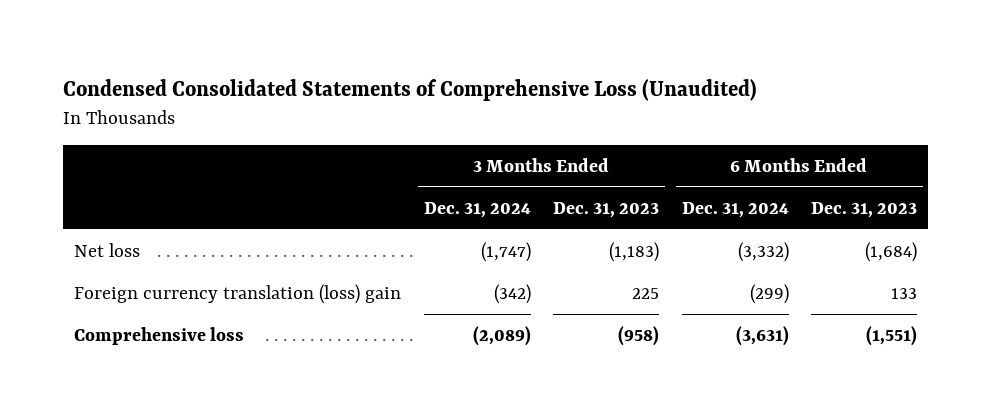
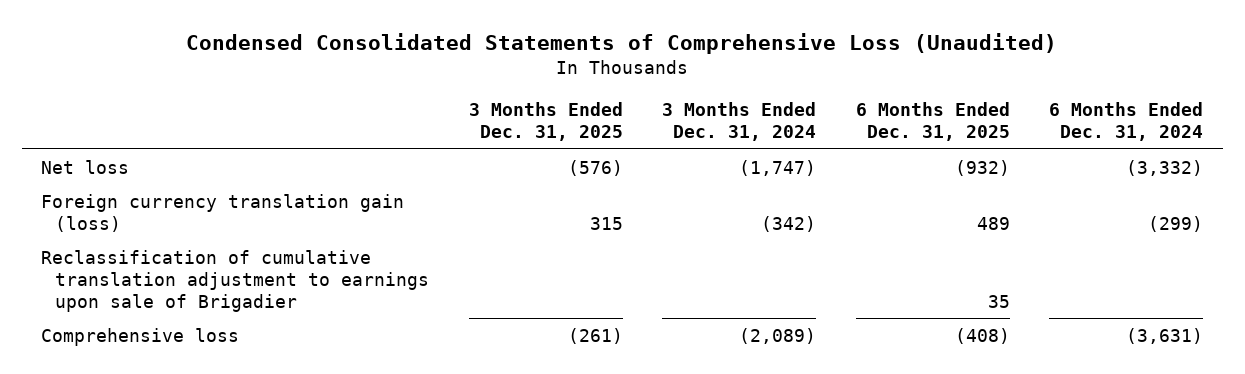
[553,201,660,218] Dec. 31, 2023 -> none
[810,201,917,218] Dec. 31, 2023 -> none
none -> [468,102,623,142] 3 Months Ended Dec. 31, 2025
none -> [855,102,1010,142] 6 Months Ended Dec. 31, 2025
[74,283,402,304] Foreign currency translation (loss) gain -> [41,193,405,232] Foreign currency translation gain (loss)
none -> [41,249,429,312] Reclassification of cumulative translation adjustment to earnings upon sale of Brigadier

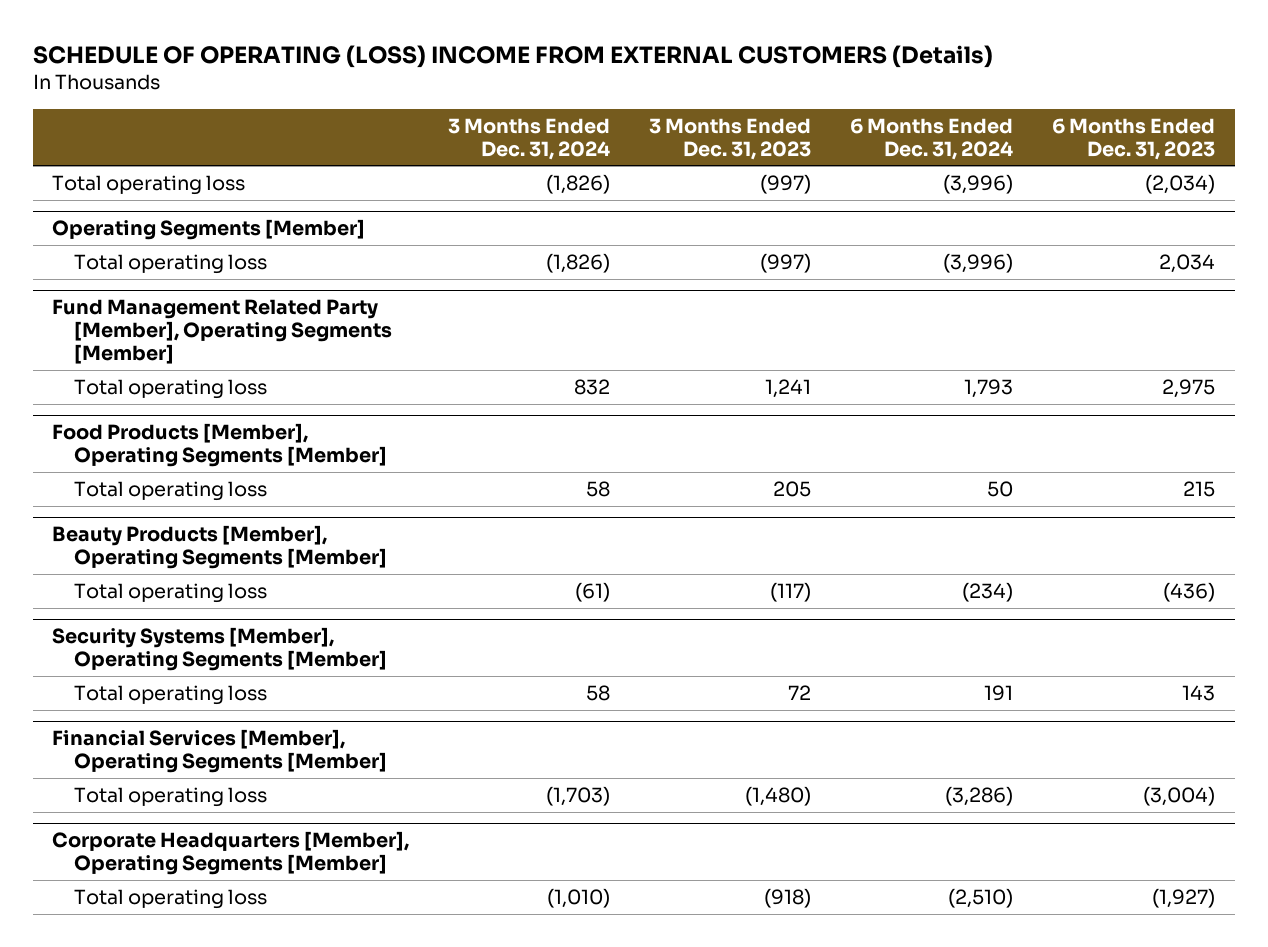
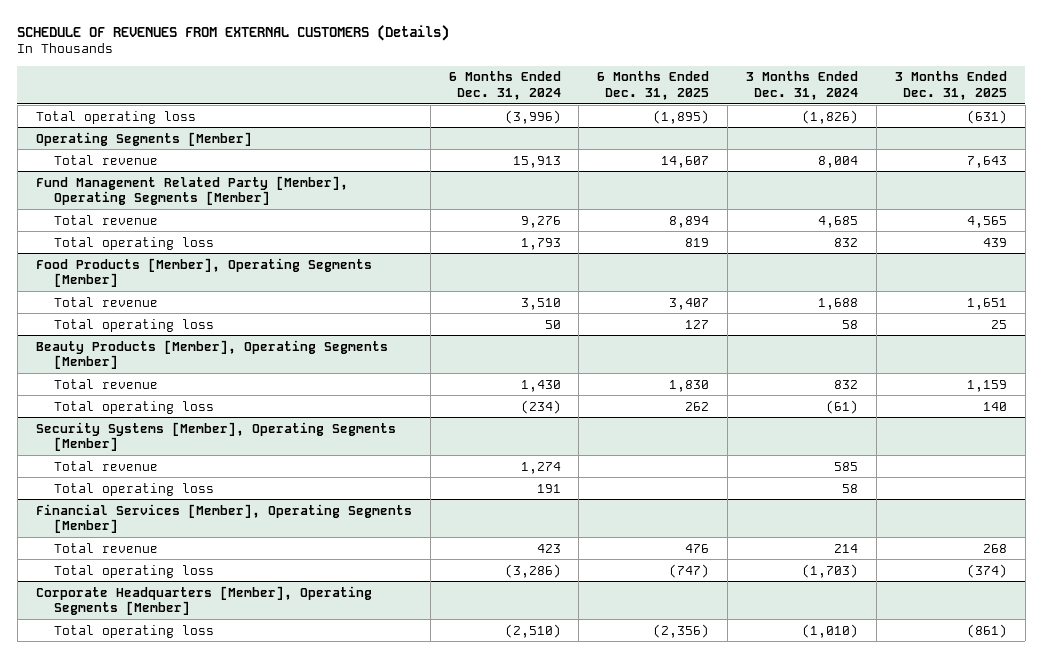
[32,45,993,69] SCHEDULE OF OPERATING (LOSS) INCOME FROM EXTERNAL CUSTOMERS (Details) -> [17,24,450,41] SCHEDULE OF REVENUES FROM EXTERNAL CUSTOMERS (Details)
[649,117,812,160] 3 Months Ended Dec. 31, 2023 -> none
[1052,117,1216,160] 6 Months Ended Dec. 31, 2023 -> none
none -> [597,71,710,100] 6 Months Ended Dec. 31, 2025
none -> [894,71,1007,100] 3 Months Ended Dec. 31, 2025
[74,253,268,274] Total operating loss -> none
none -> [53,154,158,165] Total revenue
none -> [53,214,158,225] Total revenue
none -> [53,296,158,307] Total revenue
none -> [53,378,158,389] Total revenue
none -> [53,460,158,471] Total revenue
none -> [53,542,158,553] Total revenue

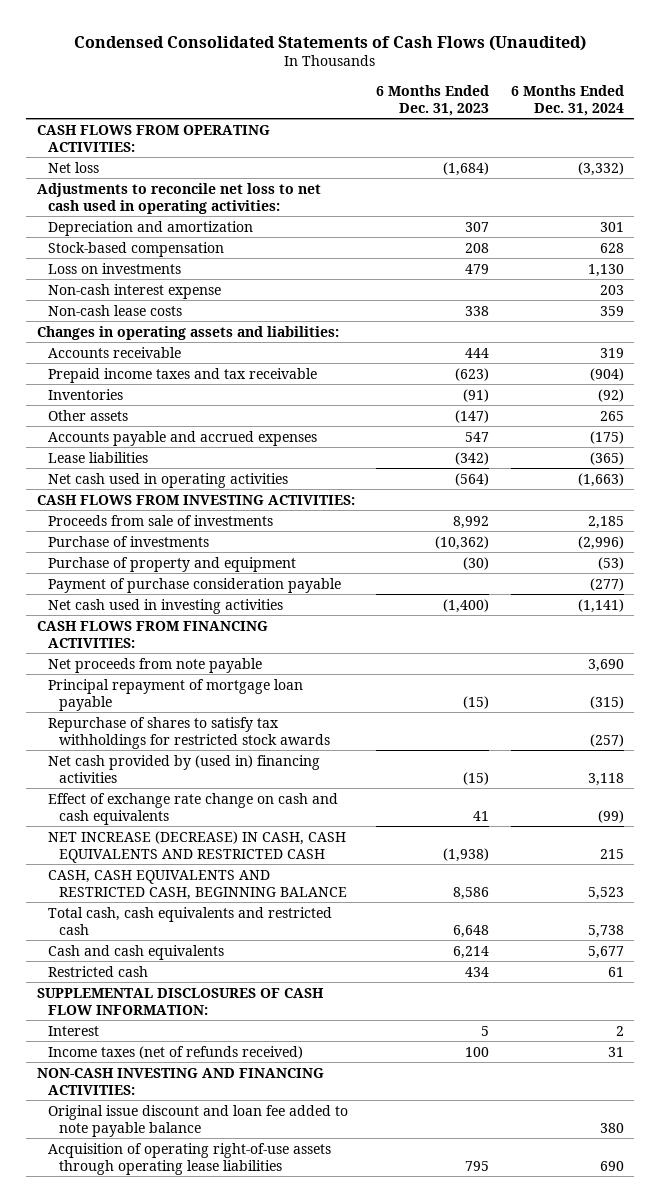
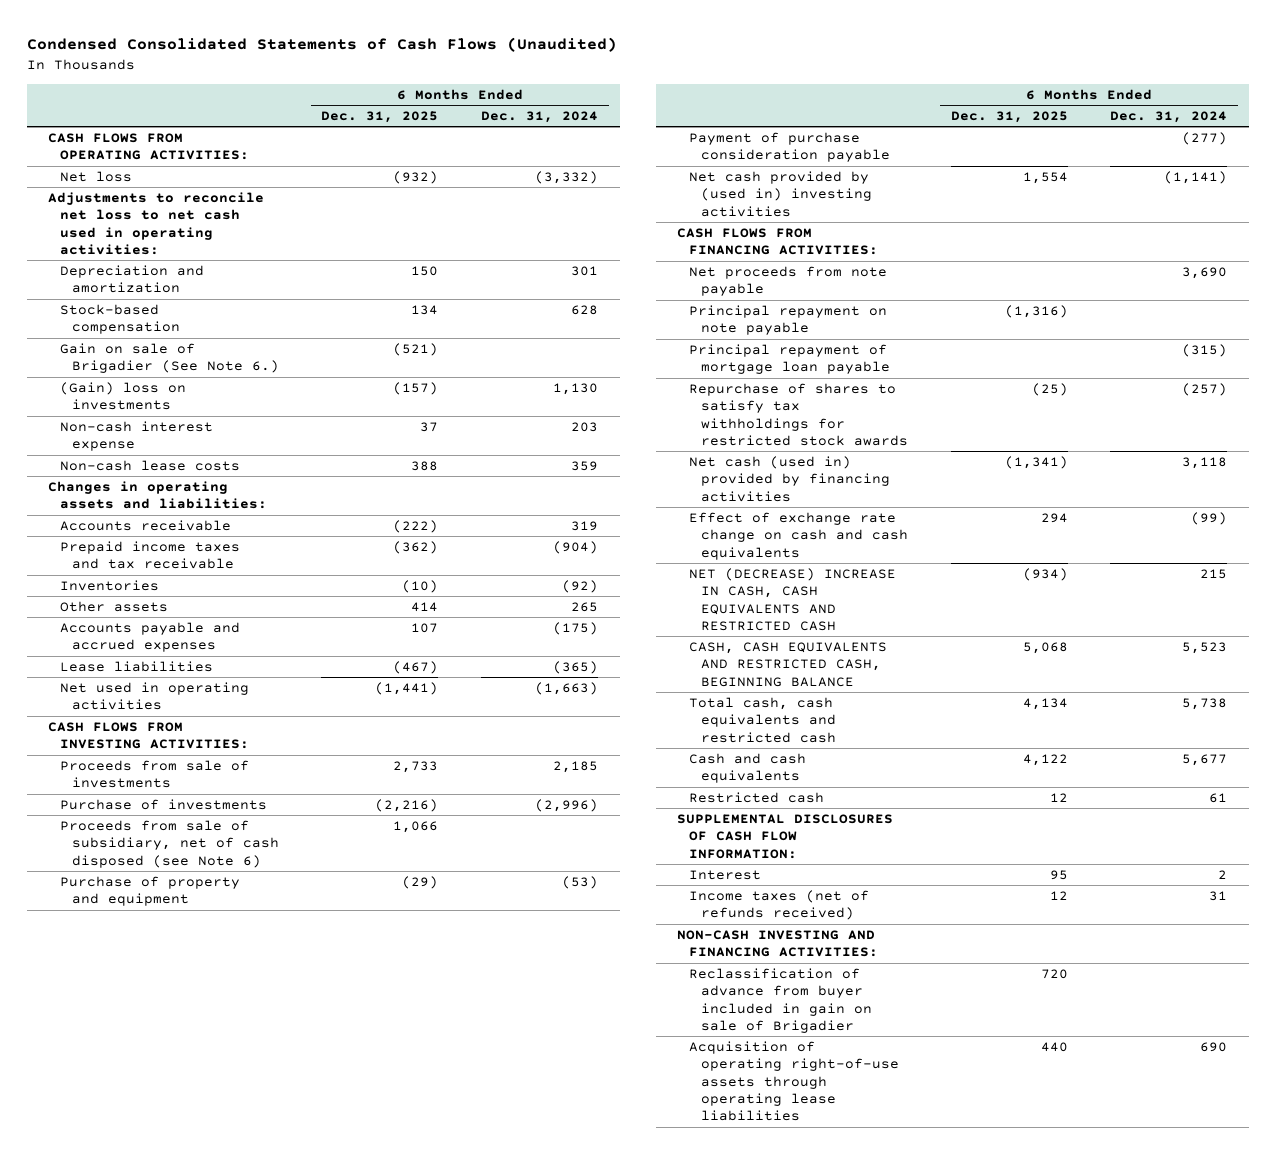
[376,84,490,116] 6 Months Ended Dec. 31, 2023 -> none
none -> [321,111,439,124] Dec. 31, 2025
none -> [59,343,279,374] Gain on sale of Brigadier (See Note 6.)
[48,262,182,274] Loss on investments -> [59,382,186,411] (Gain) loss on investments
[48,472,289,488] Net cash used in operating activities -> [59,682,249,711] Net used in operating activities
none -> [59,820,279,868] Proceeds from sale of subsidiary, net of cash disposed (see Note 6)
[48,598,284,614] Net cash used in investing activities -> [689,171,872,217] Net cash provided by (used in) investing activities
none -> [689,305,888,336] Principal repayment on note payable
[48,754,321,783] Net cash provided by (used in) financing activities -> [689,456,890,502] Net cash (used in) provided by financing activities
[48,830,347,863] NET INCREASE (DECREASE) IN CASH, CASH EQUIVALENTS AND RESTRICTED CASH -> [689,568,897,631] NET (DECREASE) INCREASE IN CASH, CASH EQUIVALENTS AND RESTRICTED CASH
[48,1104,349,1137] Original issue discount and loan fee added to note payable balance -> none
none -> [689,968,872,1033] Reclassification of advance from buyer included in gain on sale of Brigadier

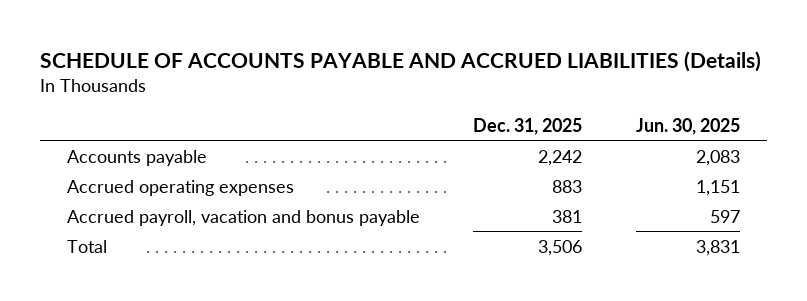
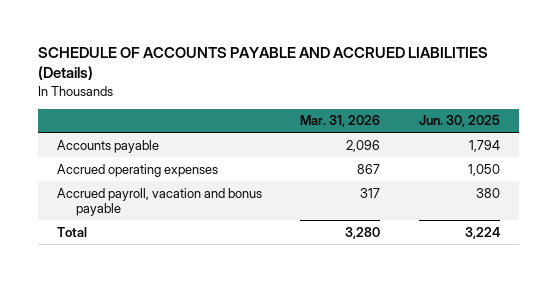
[473,117,583,135] Dec. 31, 2025 -> none
none -> [300,115,381,128] Mar. 31, 2026
[695,149,740,166] 2,083 -> [468,139,500,152] 1,794
[695,179,740,196] 1,151 -> [467,163,500,176] 1,050
[709,209,740,223] 597 -> [475,187,500,198] 380
[695,239,740,256] 3,831 -> [464,226,500,239] 3,224

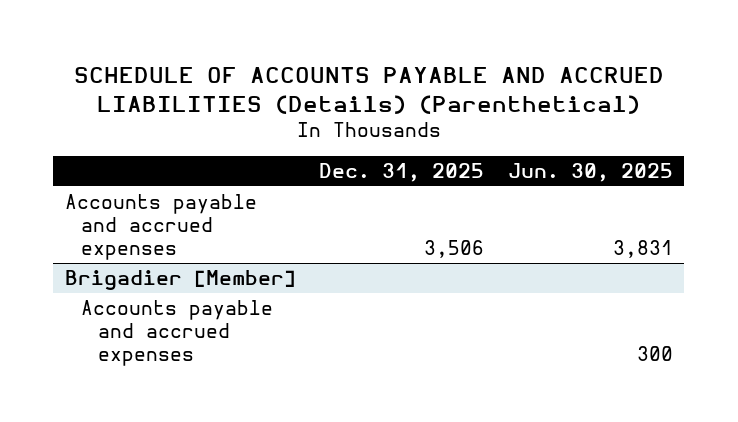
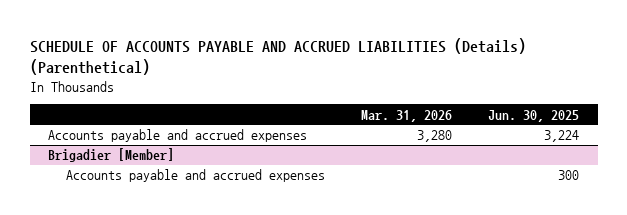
[319,163,485,183] Dec. 31, 2025 -> none
none -> [361,109,453,122] Mar. 31, 2026
[612,240,673,259] 3,831 -> [544,130,580,143] 3,224

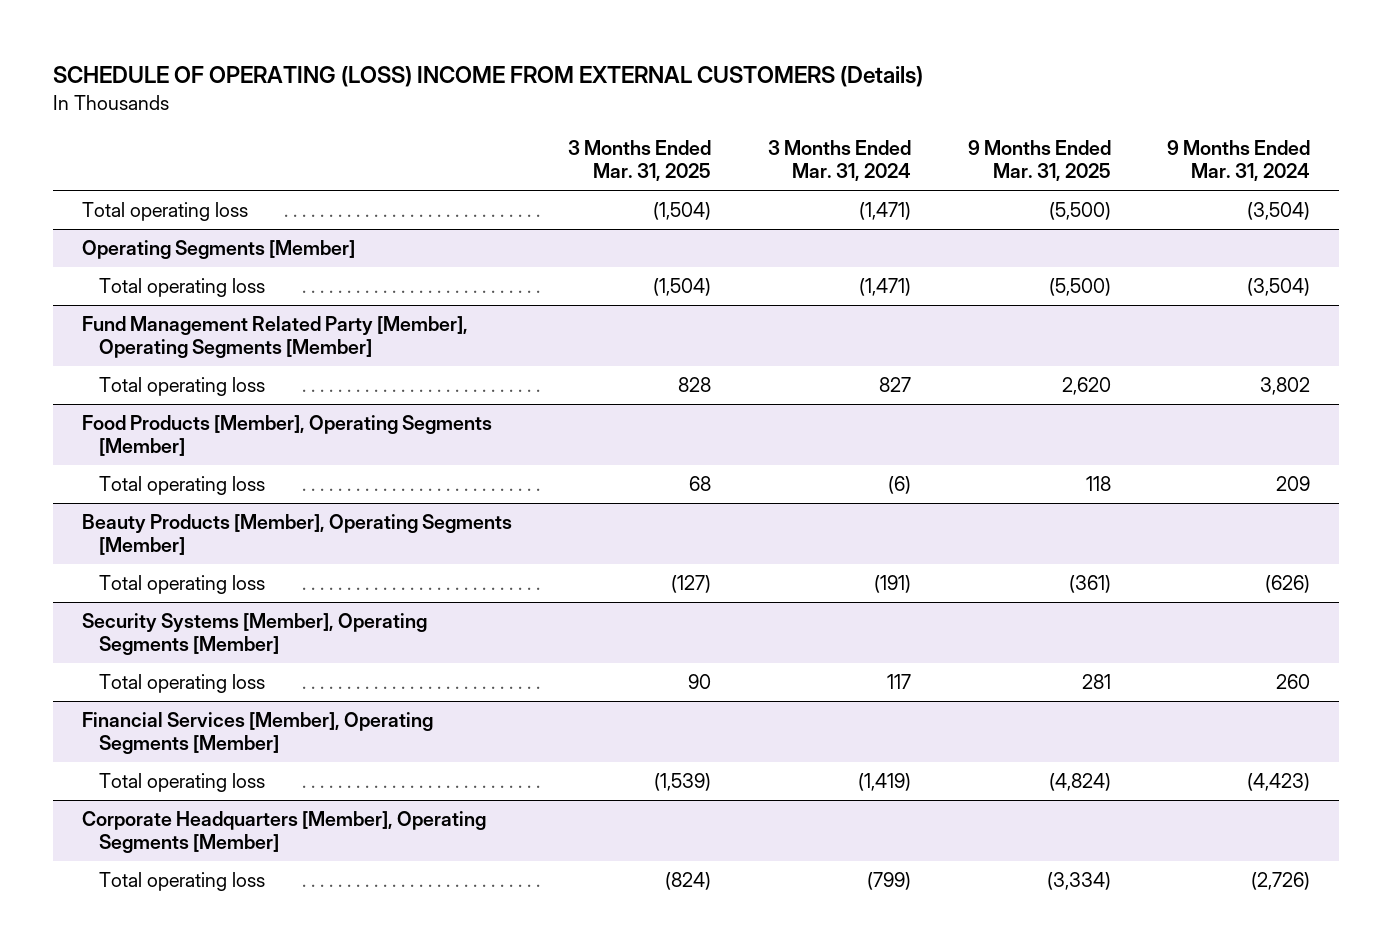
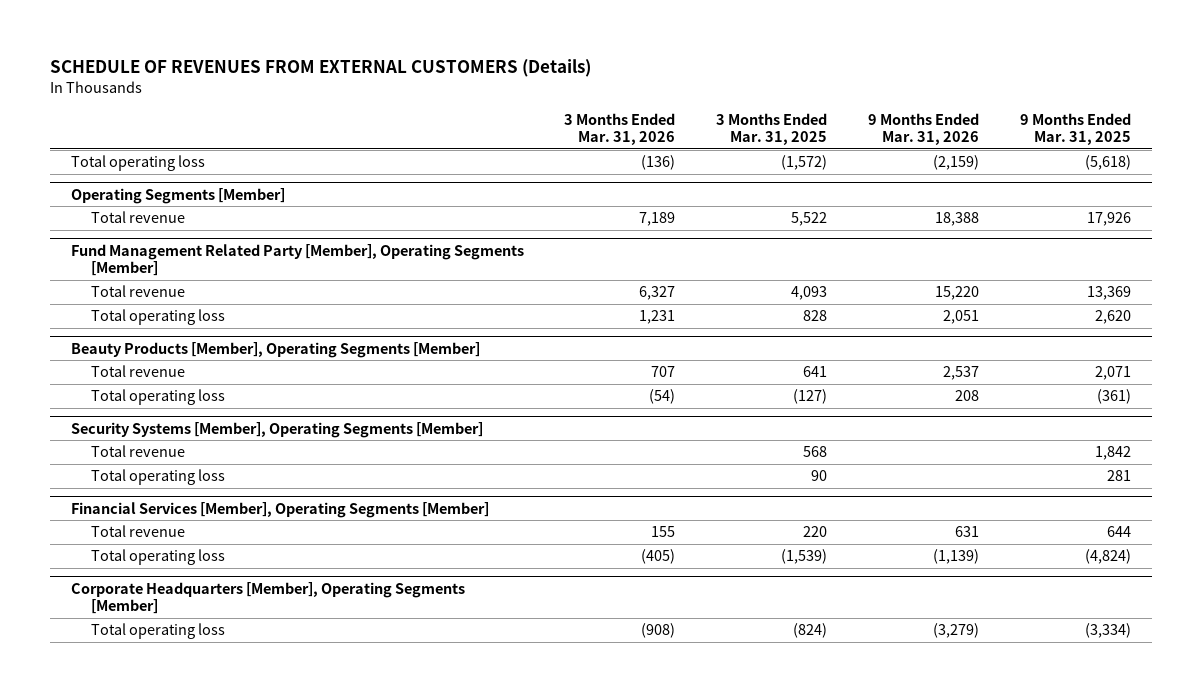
[53,66,924,88] SCHEDULE OF OPERATING (LOSS) INCOME FROM EXTERNAL CUSTOMERS (Details) -> [50,58,592,77] SCHEDULE OF REVENUES FROM EXTERNAL CUSTOMERS (Details)
[768,139,912,182] 3 Months Ended Mar. 31, 2024 -> none
[1167,139,1311,182] 9 Months Ended Mar. 31, 2024 -> none
none -> [564,112,676,146] 3 Months Ended Mar. 31, 2026
none -> [868,112,980,146] 9 Months Ended Mar. 31, 2026
[653,201,712,220] (1,504) -> [781,155,828,171] (1,572)
[1048,201,1111,220] (5,500) -> [1085,155,1132,171] (5,618)
[99,277,266,297] Total operating loss -> none
none -> [91,211,186,224] Total revenue
none -> [91,285,186,298] Total revenue
[81,414,492,457] Food Products [Member], Operating Segments [Member] -> none
[99,475,266,495] Total operating loss -> none
none -> [91,365,186,378] Total revenue
none -> [91,445,186,458] Total revenue
none -> [91,525,186,538] Total revenue

